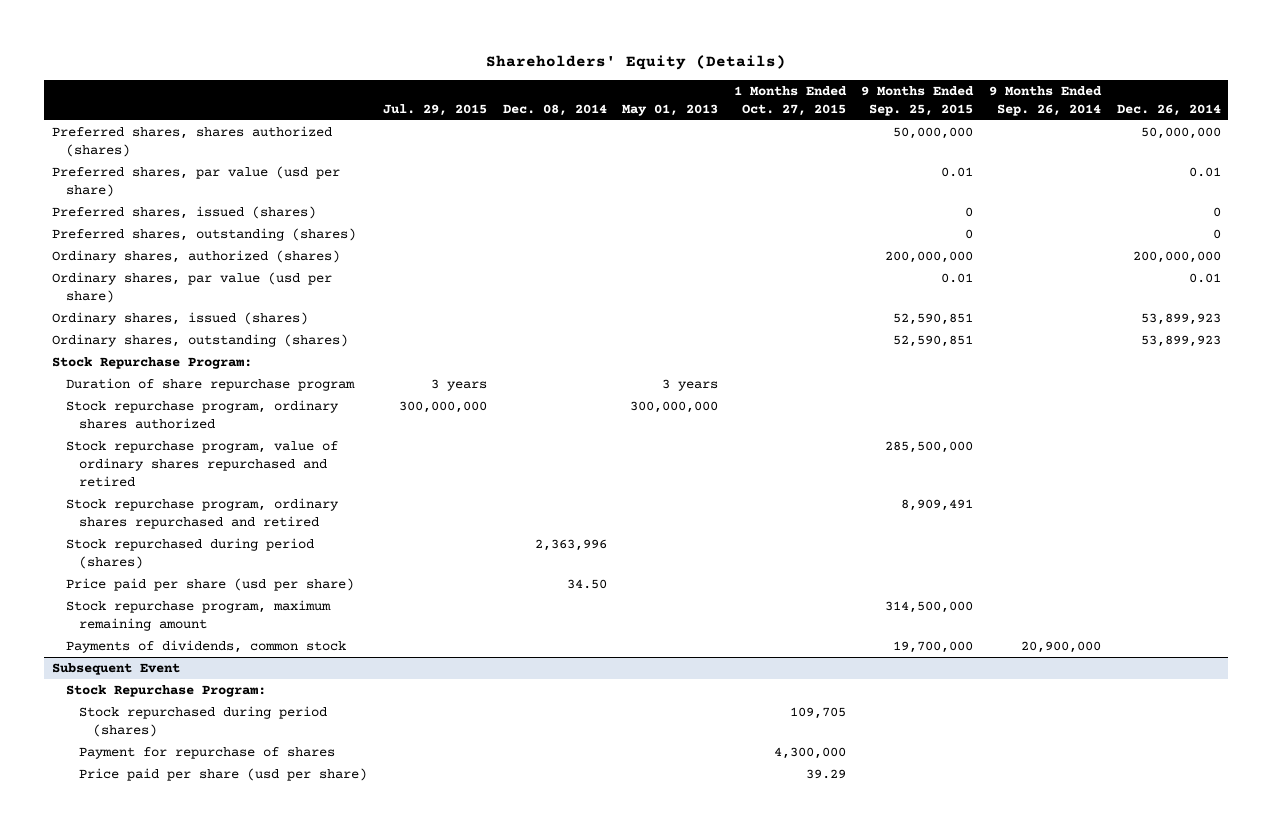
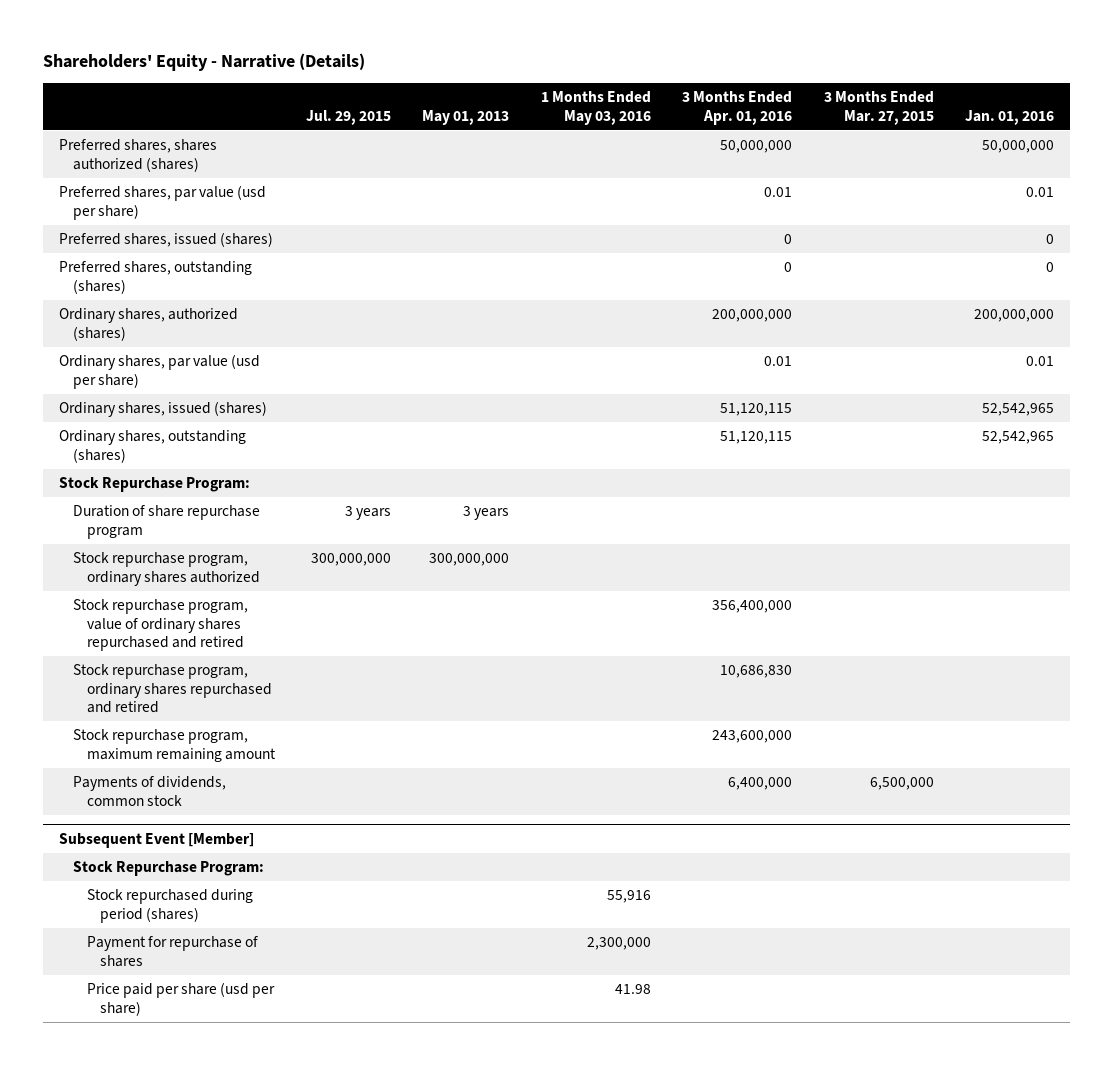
[486,54,787,70] Shareholders' Equity (Details) -> [43,53,366,72] Shareholders' Equity - Narrative (Details)
[502,103,607,116] Dec. 08, 2014 -> none
[733,85,847,116] 1 Months Ended Oct. 27, 2015 -> none
[861,85,975,116] 9 Months Ended Sep. 25, 2015 -> none
[988,85,1102,116] 9 Months Ended Sep. 26, 2014 -> none
[1116,103,1221,116] Dec. 26, 2014 -> none
none -> [540,91,651,125] 1 Months Ended May 03, 2016
none -> [682,91,793,125] 3 Months Ended Apr. 01, 2016
none -> [823,91,934,125] 3 Months Ended Mar. 27, 2015
none -> [964,109,1054,125] Jan. 01, 2016
[65,537,314,570] Stock repurchased during period (shares) -> none
[65,577,354,591] Price paid per share (usd per share) -> none
[51,662,180,675] Subsequent Event -> [58,832,254,848] Subsequent Event [Member]

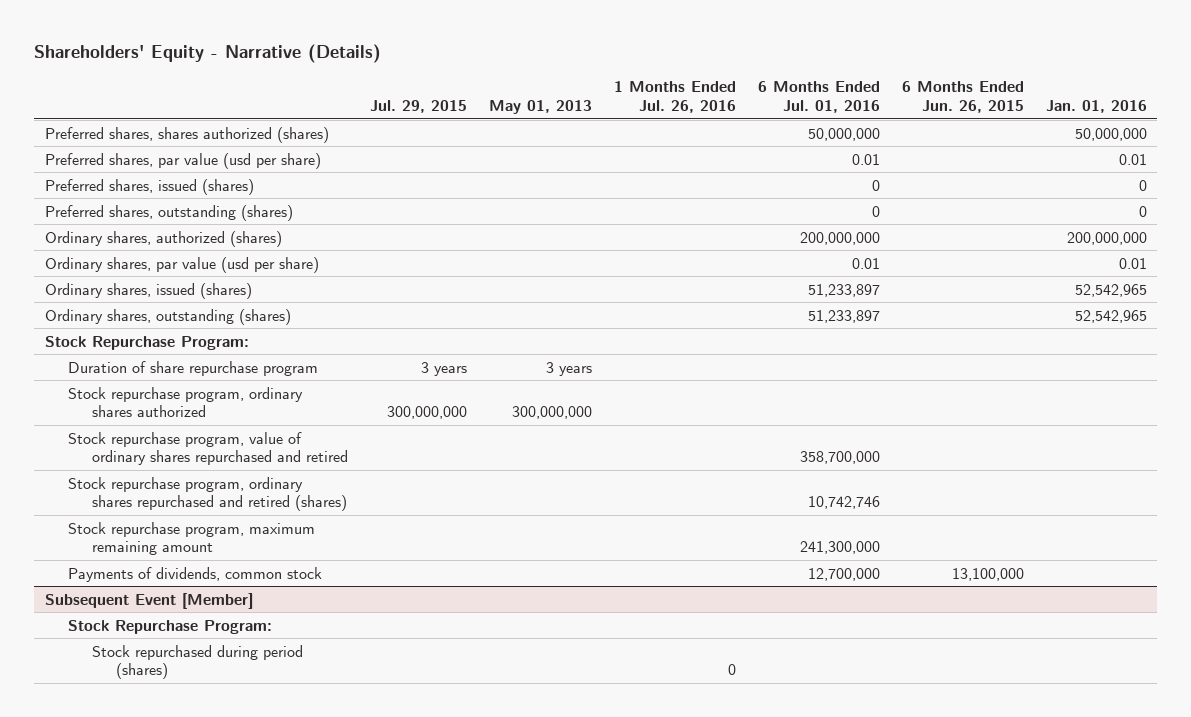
[540,91,651,125] 1 Months Ended May 03, 2016 -> none
[682,91,793,125] 3 Months Ended Apr. 01, 2016 -> none
[823,91,934,125] 3 Months Ended Mar. 27, 2015 -> none
none -> [613,81,736,114] 1 Months Ended Jul. 26, 2016
none -> [757,81,880,114] 6 Months Ended Jul. 01, 2016
none -> [901,81,1024,114] 6 Months Ended Jun. 26, 2015
[72,664,272,713] Stock repurchase program, ordinary shares repurchased and retired -> [68,476,348,512] Stock repurchase program, ordinary shares repurchased and retired (shares)
[86,936,258,967] Payment for repurchase of shares -> none
[86,982,275,1016] Price paid per share (usd per share) -> none

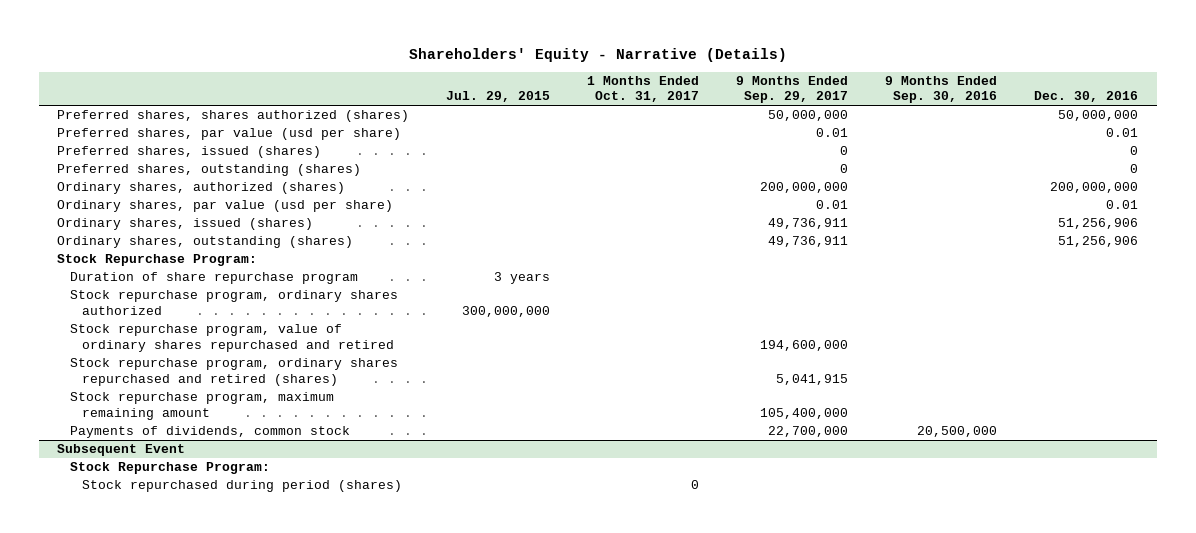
[488,100,592,115] May 01, 2013 -> none
[613,81,736,114] 1 Months Ended Jul. 26, 2016 -> none
[757,81,880,114] 6 Months Ended Jul. 01, 2016 -> none
[901,81,1024,114] 6 Months Ended Jun. 26, 2015 -> none
[1045,100,1147,114] Jan. 01, 2016 -> none
none -> [587,76,700,103] 1 Months Ended Oct. 31, 2017
none -> [736,76,849,104] 9 Months Ended Sep. 29, 2017
none -> [885,76,998,104] 9 Months Ended Sep. 30, 2016
none -> [1034,91,1139,103] Dec. 30, 2016
[44,592,253,609] Subsequent Event [Member] -> [57,444,186,457] Subsequent Event

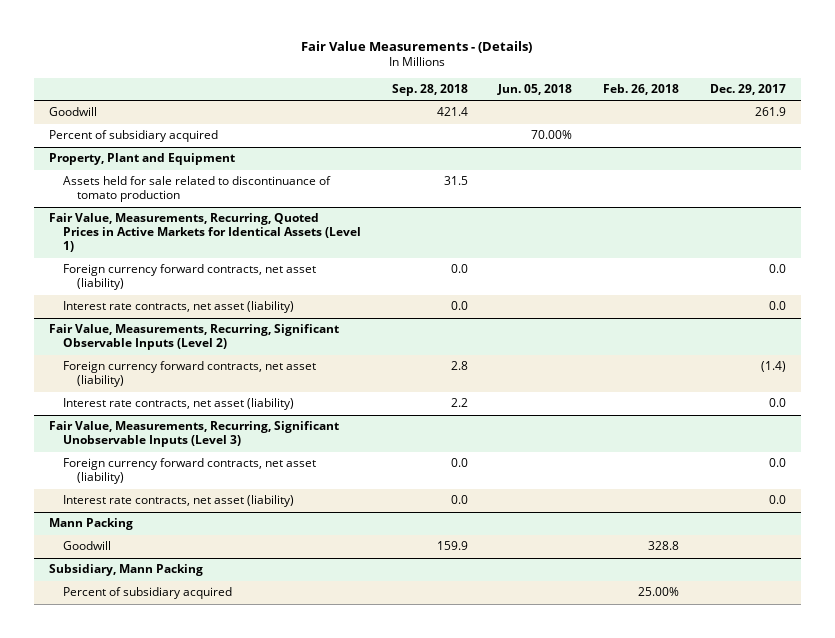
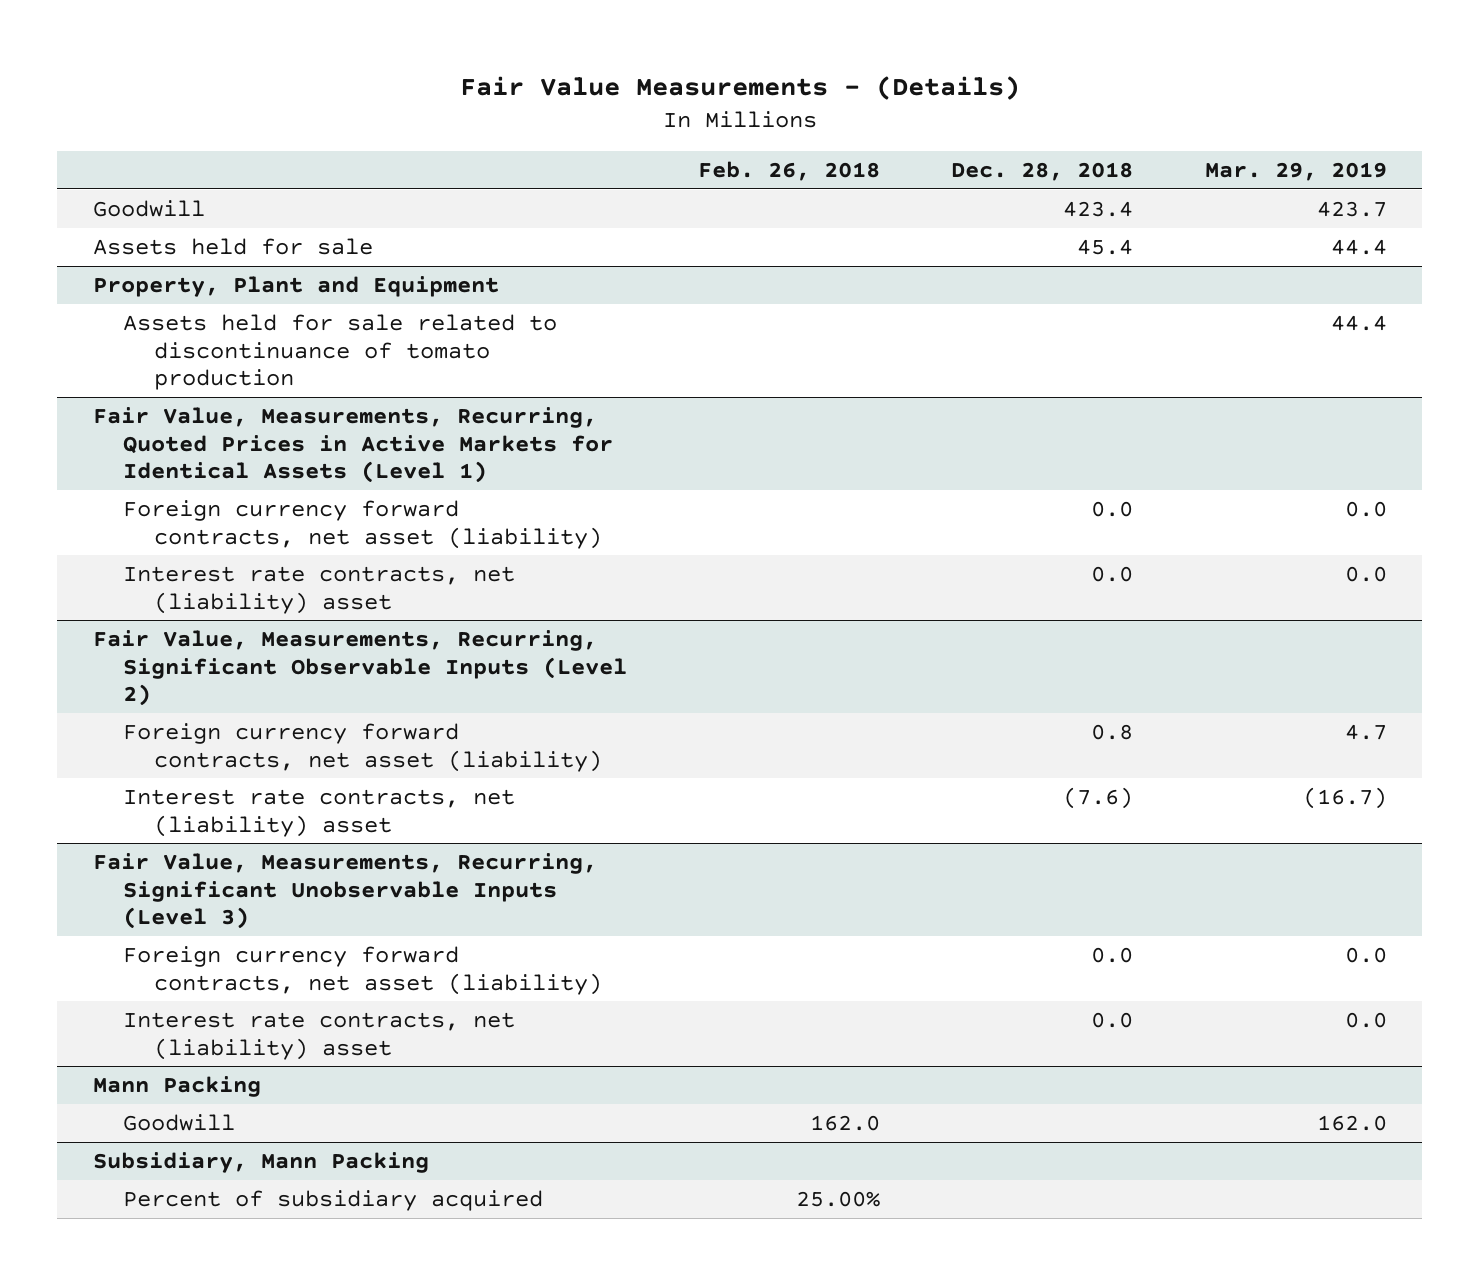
[391,84,468,97] Sep. 28, 2018 -> none
[497,84,573,96] Jun. 05, 2018 -> none
[709,84,786,96] Dec. 29, 2017 -> none
none -> [951,162,1134,182] Dec. 28, 2018
none -> [1204,162,1387,182] Mar. 29, 2019
[49,130,219,143] Percent of subsidiary acquired -> none
none -> [92,237,373,255] Assets held for sale
[63,301,295,314] Interest rate contracts, net asset (liability) -> [123,565,516,614] Interest rate contracts, net (liability) asset
[63,398,295,411] Interest rate contracts, net asset (liability) -> [123,788,516,837] Interest rate contracts, net (liability) asset
[63,495,295,508] Interest rate contracts, net asset (liability) -> [123,1011,516,1060] Interest rate contracts, net (liability) asset
[648,541,680,551] 328.8 -> [810,1114,881,1131] 162.0

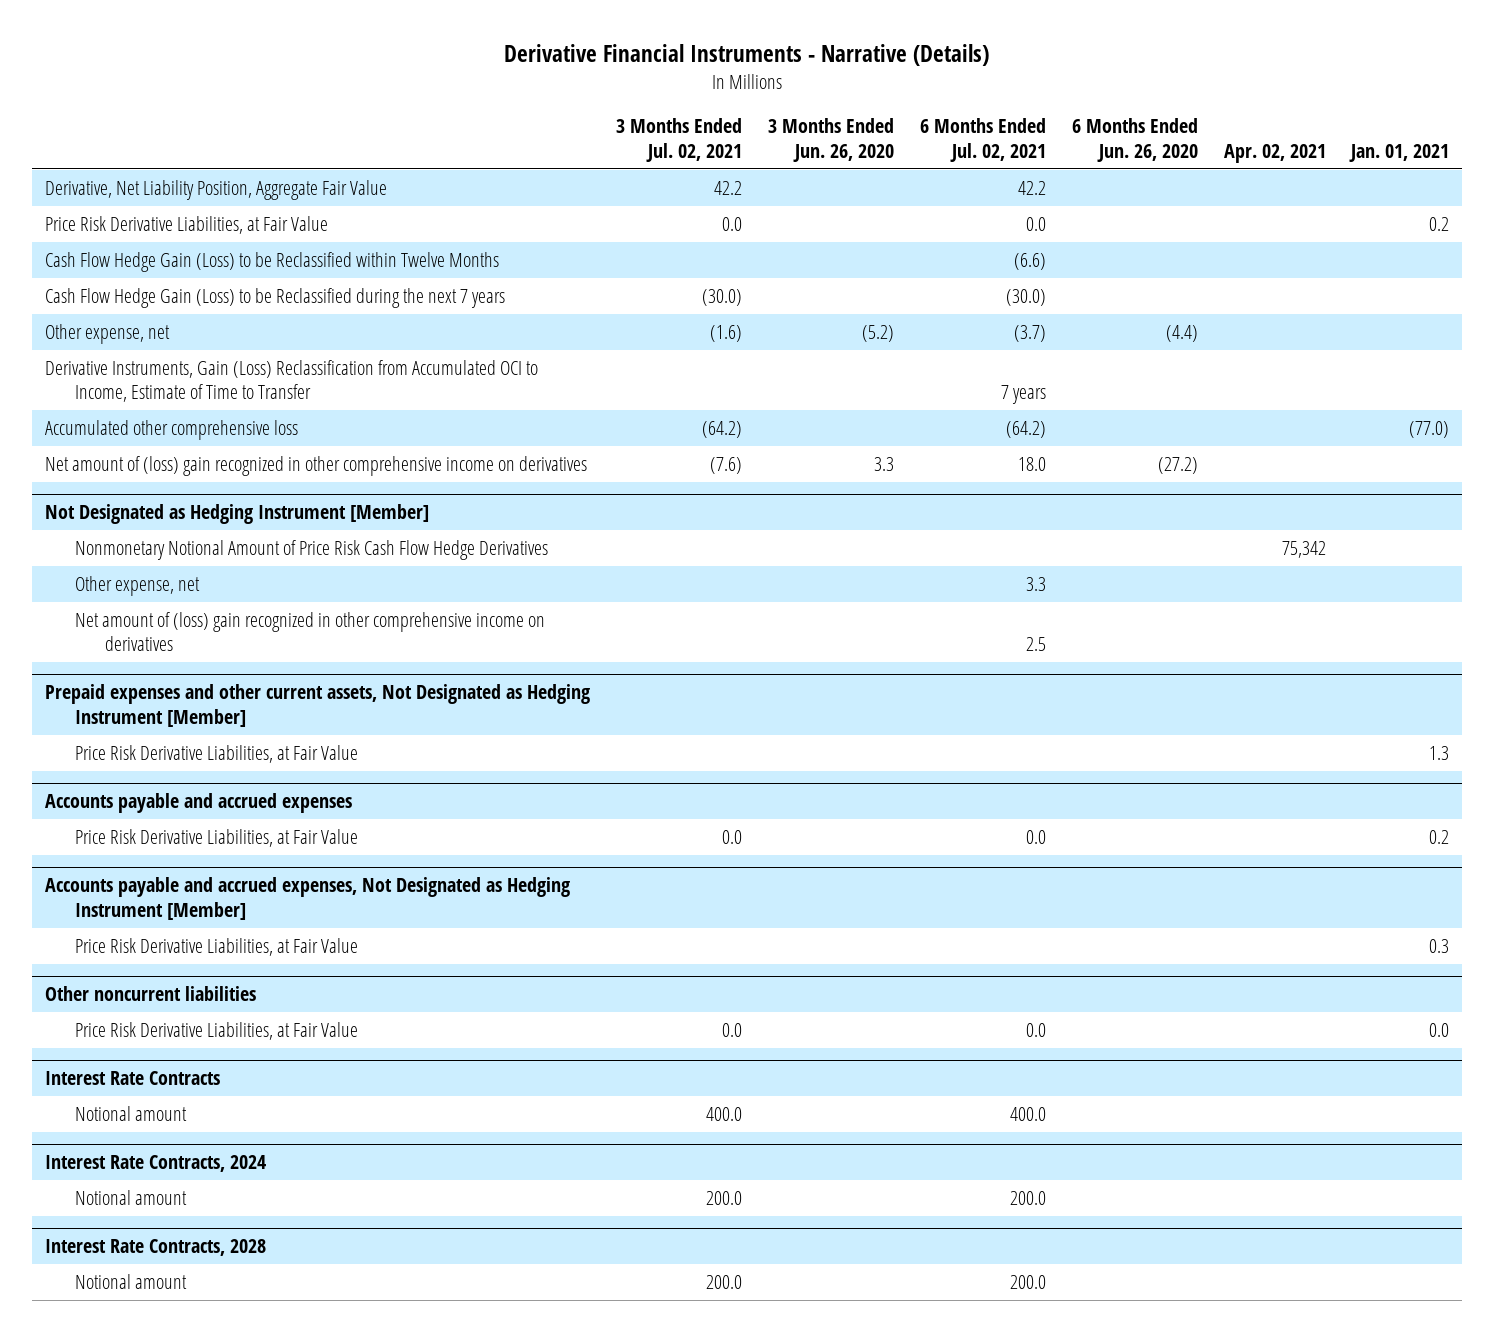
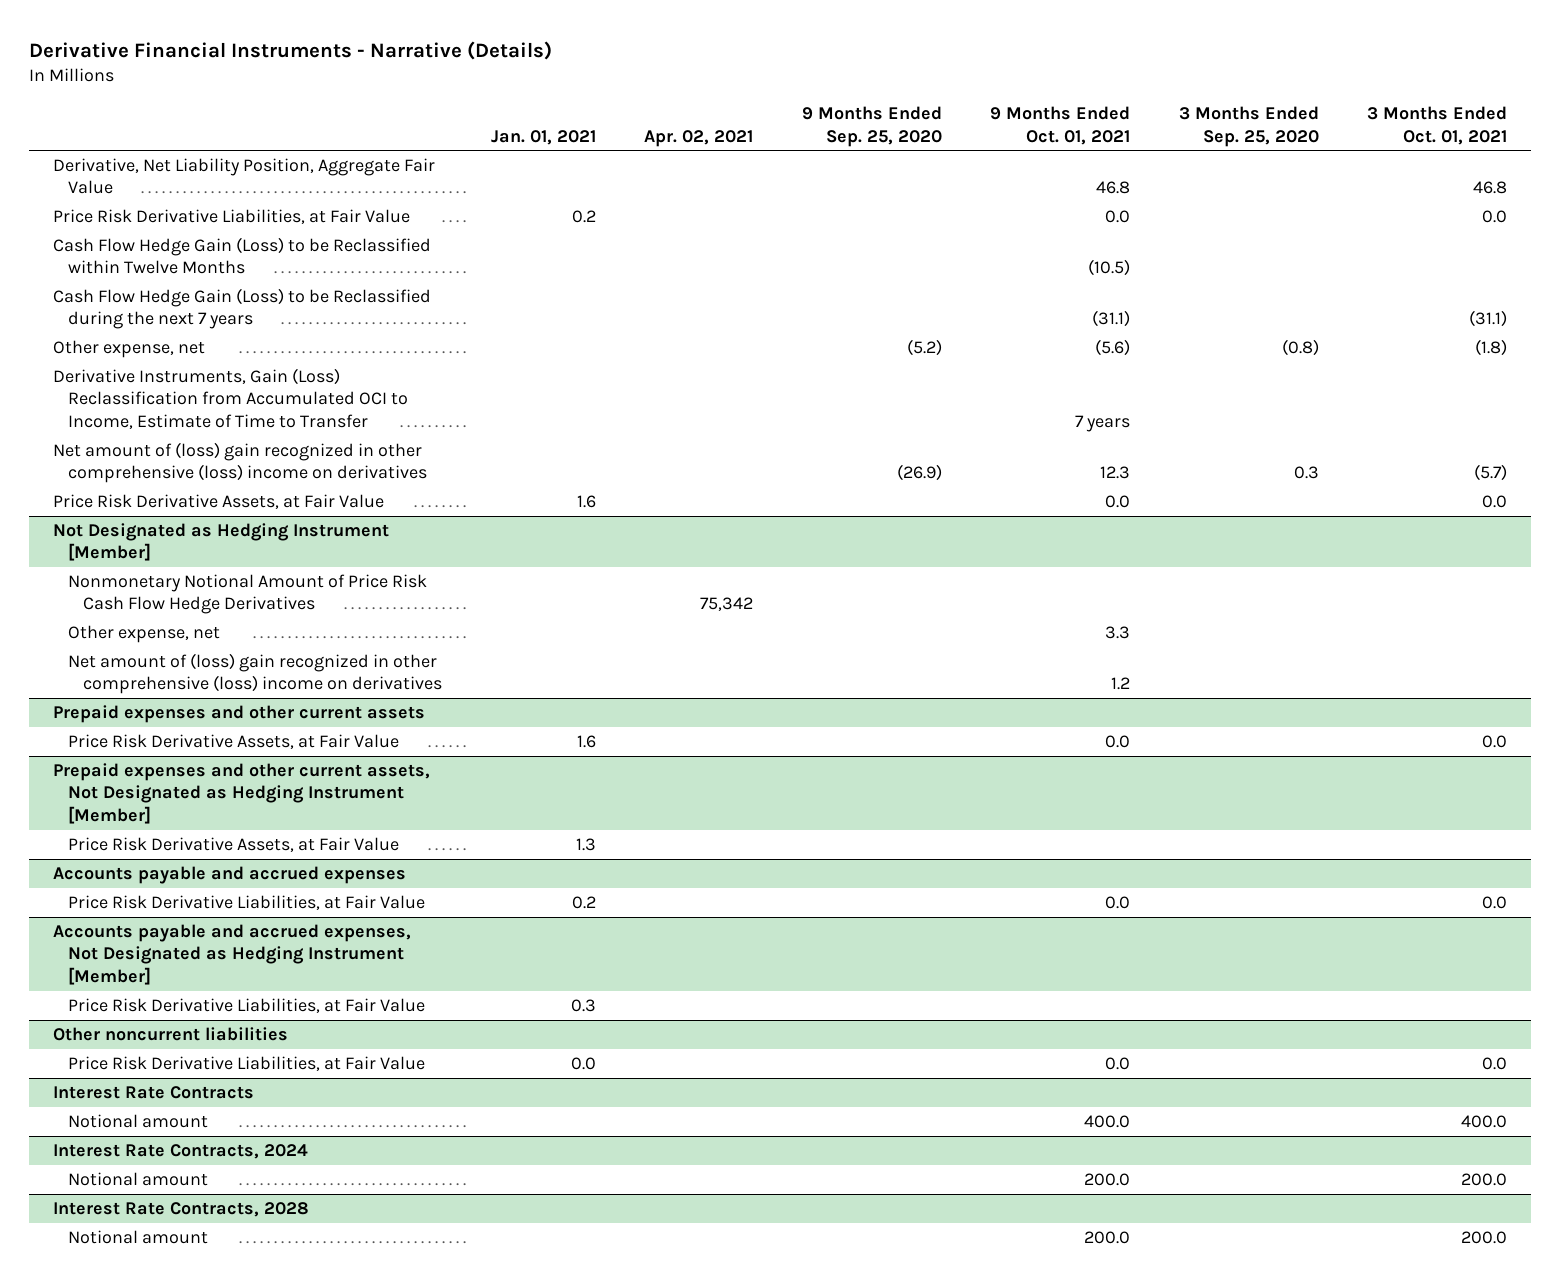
[615,118,742,163] 3 Months Ended Jul. 02, 2021 -> none
[767,118,894,163] 3 Months Ended Jun. 26, 2020 -> none
[919,118,1046,163] 6 Months Ended Jul. 02, 2021 -> none
[1071,118,1198,163] 6 Months Ended Jun. 26, 2020 -> none
none -> [801,106,942,147] 9 Months Ended Sep. 25, 2020
none -> [990,106,1131,145] 9 Months Ended Oct. 01, 2021
none -> [1178,106,1319,147] 3 Months Ended Sep. 25, 2020
none -> [1367,106,1508,145] 3 Months Ended Oct. 01, 2021
[44,419,298,440] Accumulated other comprehensive loss -> none
[44,455,587,476] Net amount of (loss) gain recognized in other comprehensive income on derivatives -> [52,442,428,484] Net amount of (loss) gain recognized in other comprehensive (loss) income on derivatives
none -> [52,494,384,510] Price Risk Derivative Assets, at Fair Value
[75,611,546,652] Net amount of (loss) gain recognized in other comprehensive income on derivatives -> [68,653,443,695] Net amount of (loss) gain recognized in other comprehensive (loss) income on derivatives
none -> [52,705,425,724] Prepaid expenses and other current assets
none -> [68,734,400,750] Price Risk Derivative Assets, at Fair Value
[75,744,359,763] Price Risk Derivative Liabilities, at Fair Value -> [68,837,400,853] Price Risk Derivative Assets, at Fair Value

